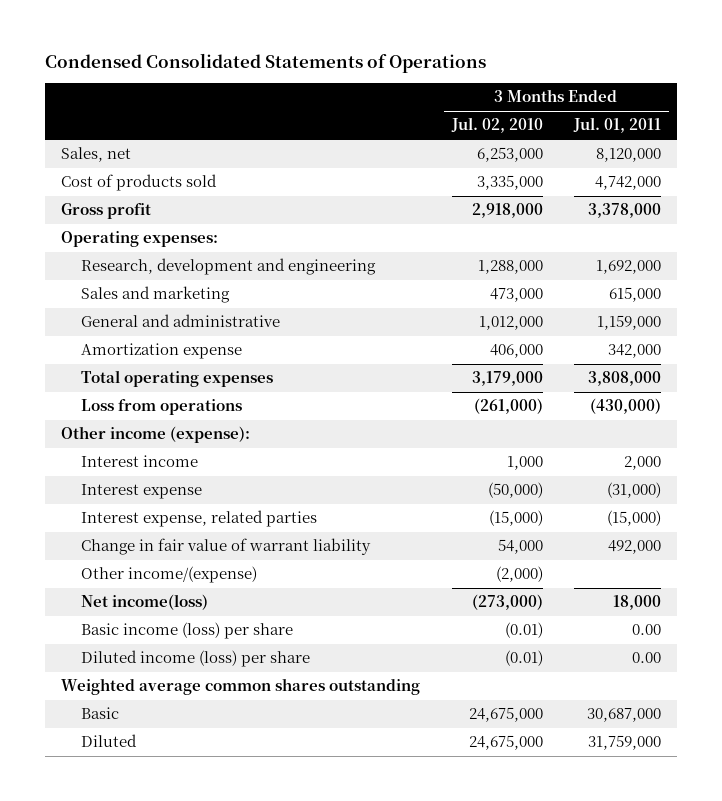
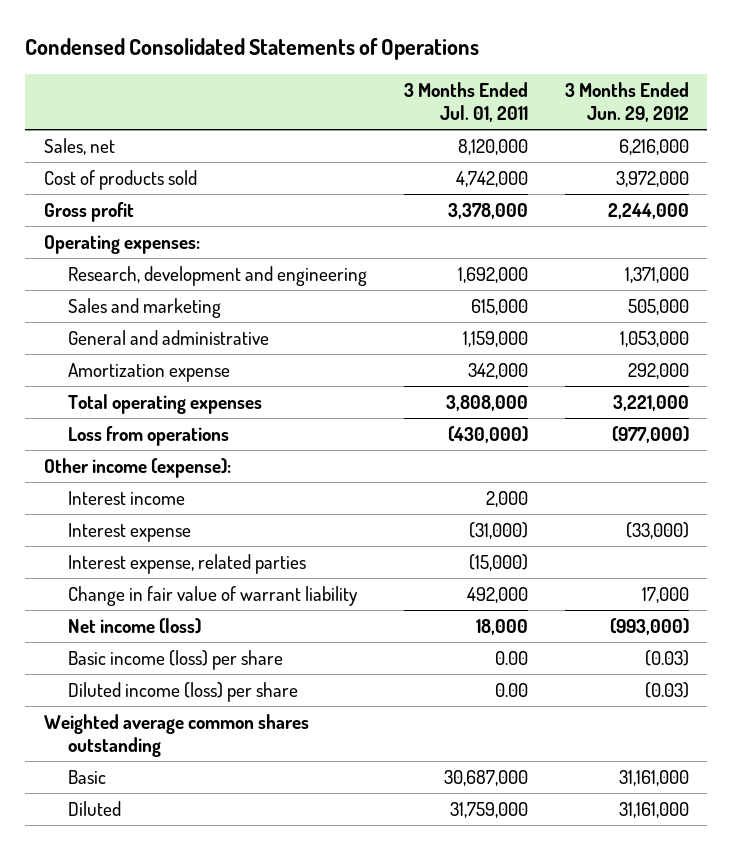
[450,117,543,134] Jul. 02, 2010 -> none
none -> [565,81,690,123] 3 Months Ended Jun. 29, 2012
[80,566,257,584] Other income/(expense) -> none
[80,594,208,611] Net income(loss) -> [68,617,202,634] Net income (loss)

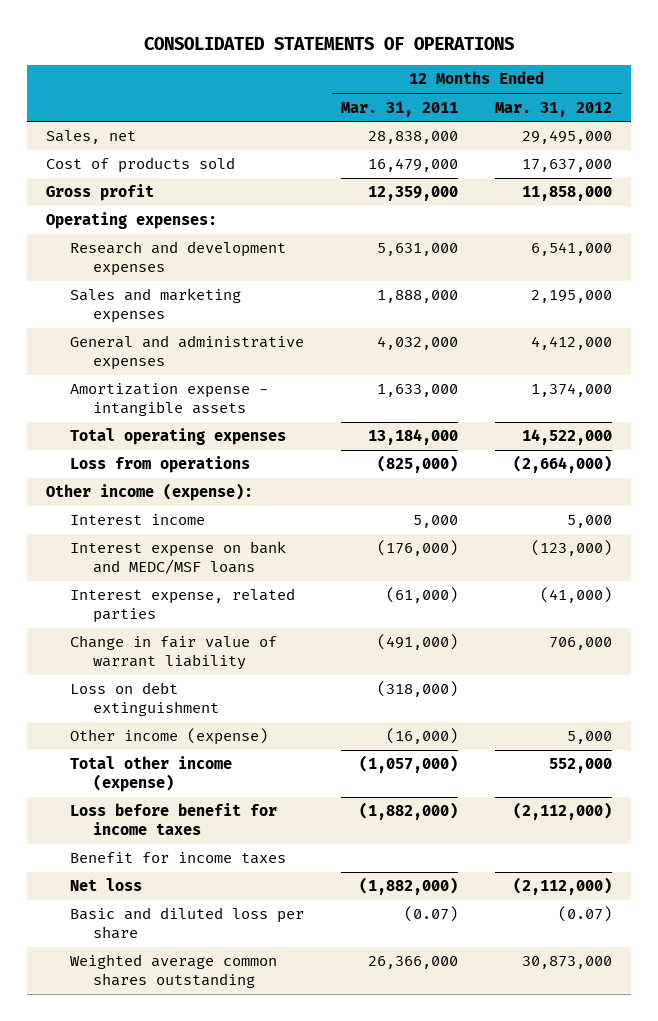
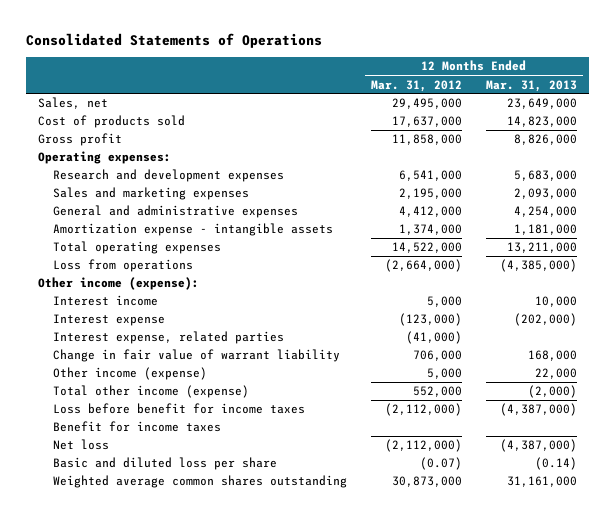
[144,37,515,51] CONSOLIDATED STATEMENTS OF OPERATIONS -> [25,32,322,48] Consolidated Statements of Operations
[340,101,458,117] Mar. 31, 2011 -> none
none -> [485,79,577,92] Mar. 31, 2013
[69,541,286,575] Interest expense on bank and MEDC/MSF loans -> [52,314,165,327] Interest expense
[69,682,220,717] Loss on debt extinguishment -> none

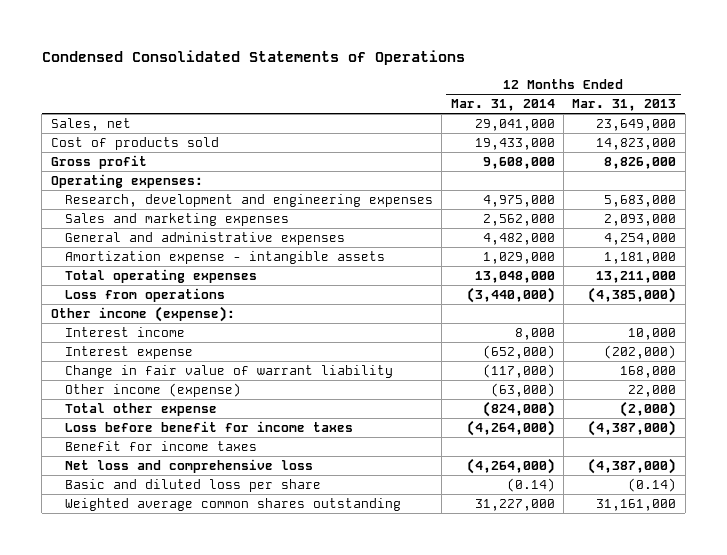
[25,32,322,48] Consolidated Statements of Operations -> [41,50,465,66] Condensed Consolidated Statements of Operations
[370,79,462,92] Mar. 31, 2012 -> none
none -> [450,99,555,112] Mar. 31, 2014
[52,169,284,183] Research and development expenses -> [64,194,433,208] Research, development and engineering expenses
[52,331,284,345] Interest expense, related parties -> none
[52,385,249,399] Total other income (expense) -> [64,403,217,417] Total other expense
[52,439,109,451] Net loss -> [64,459,313,474] Net loss and comprehensive loss

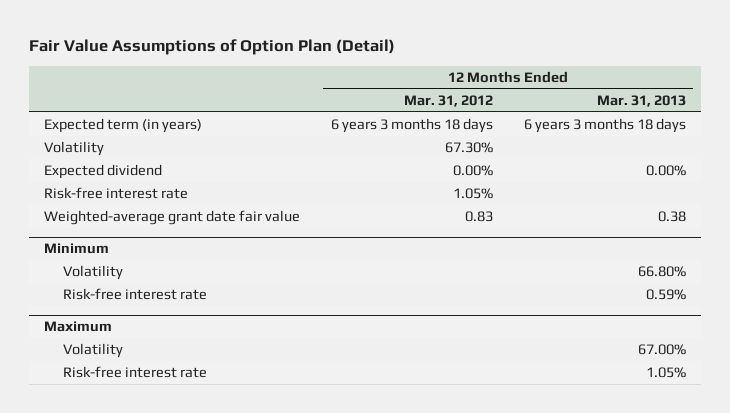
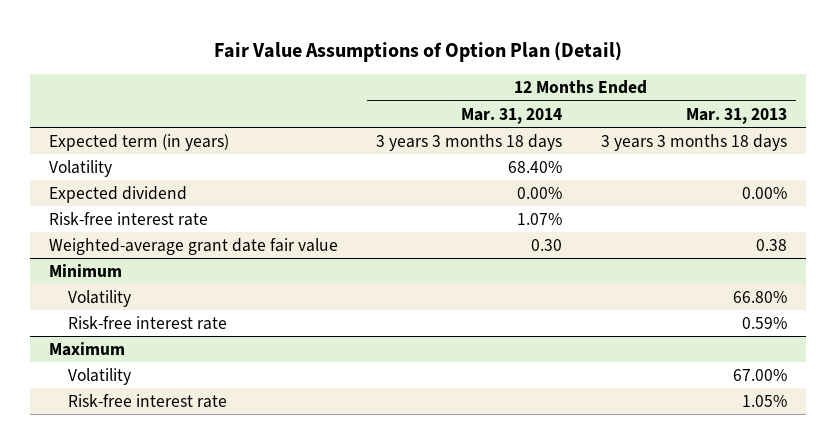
[403,95,493,108] Mar. 31, 2012 -> none
none -> [461,107,563,124] Mar. 31, 2014
[523,118,686,134] 6 years 3 months 18 days -> [600,133,787,151] 3 years 3 months 18 days

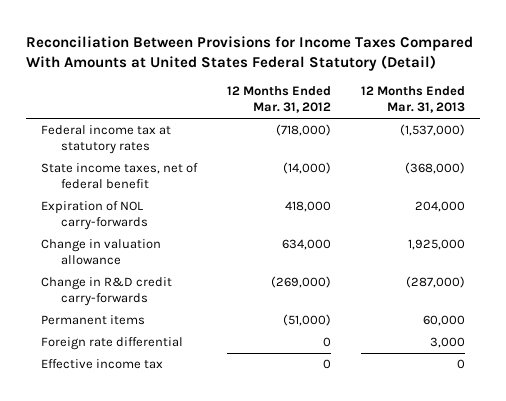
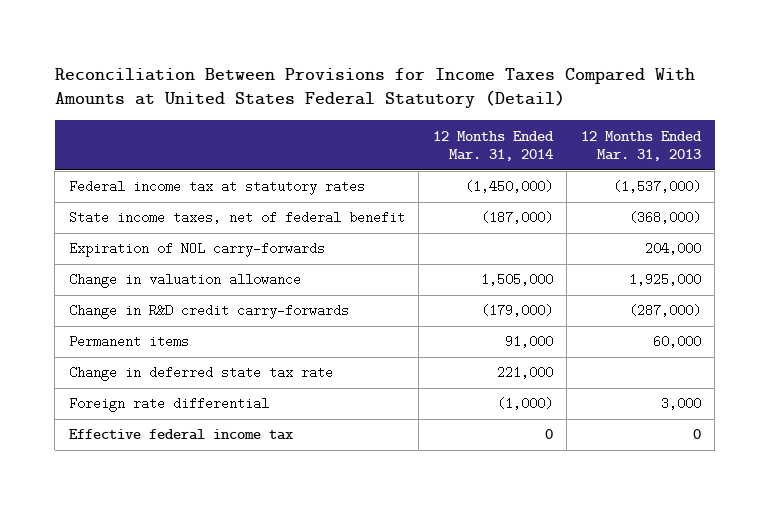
[227,86,332,114] 12 Months Ended Mar. 31, 2012 -> none
none -> [432,130,554,162] 12 Months Ended Mar. 31, 2014
none -> [68,366,333,382] Change in deferred state tax rate
[41,359,164,370] Effective income tax -> [68,429,293,441] Effective federal income tax

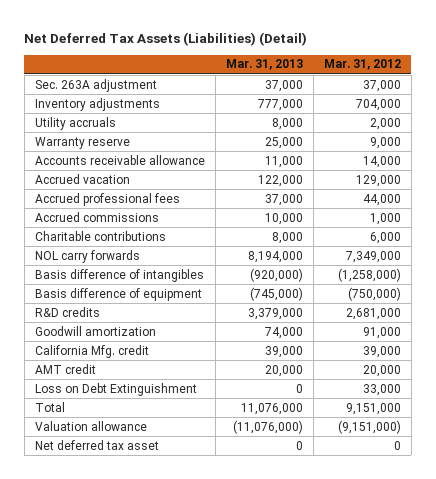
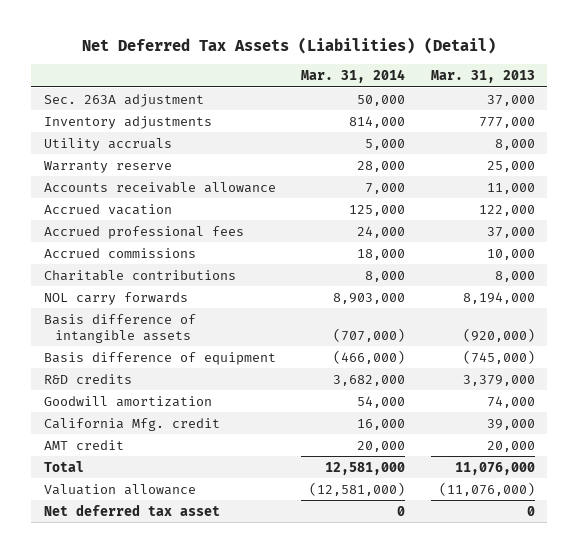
[323,59,401,71] Mar. 31, 2012 -> none
none -> [301,69,406,84] Mar. 31, 2014
[34,268,204,282] Basis difference of intangibles -> [43,313,196,344] Basis difference of intangible assets
[34,382,197,396] Loss on Debt Extinguishment -> none

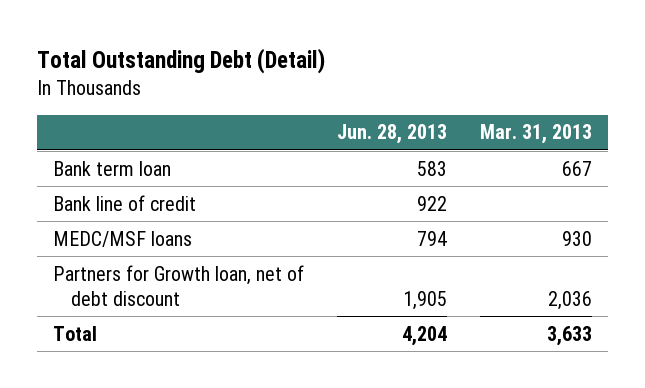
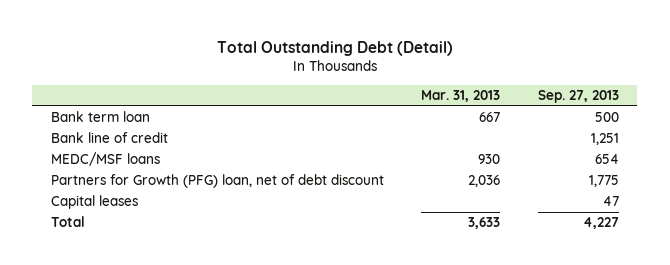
[336,124,447,145] Jun. 28, 2013 -> none
none -> [537,90,619,104] Sep. 27, 2013
[53,264,305,306] Partners for Growth loan, net of debt discount -> [51,174,385,189] Partners for Growth (PFG) loan, net of debt discount
none -> [51,195,139,210] Capital leases

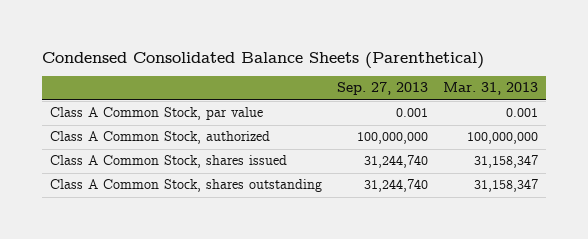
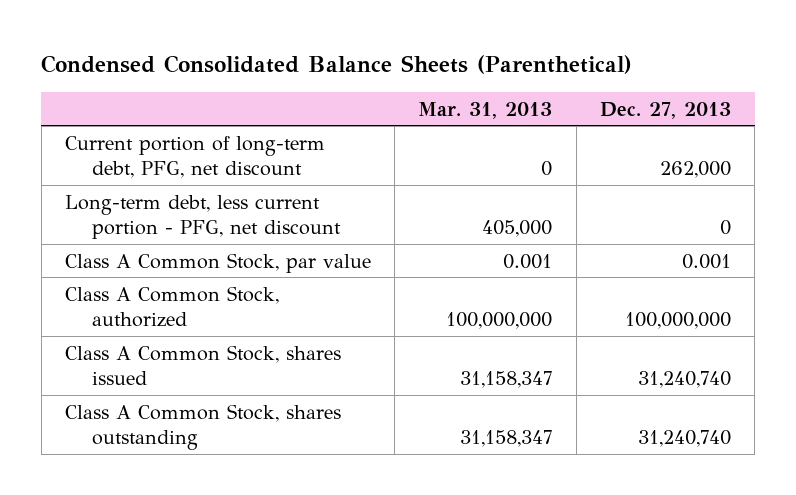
[337,82,429,96] Sep. 27, 2013 -> none
none -> [599,101,731,119] Dec. 27, 2013
none -> [64,135,325,179] Current portion of long-term debt, PFG, net discount
none -> [64,194,342,240] Long-term debt, less current portion - PFG, net discount

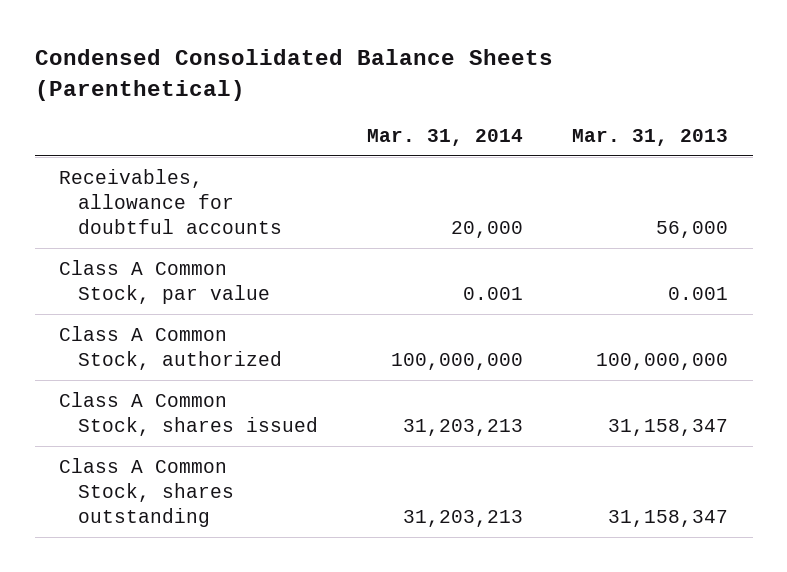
[599,101,731,119] Dec. 27, 2013 -> none
none -> [366,128,523,146] Mar. 31, 2014
[64,135,325,179] Current portion of long-term debt, PFG, net discount -> none
[64,194,342,240] Long-term debt, less current portion - PFG, net discount -> none
none -> [59,168,282,235] Receivables, allowance for doubtful accounts

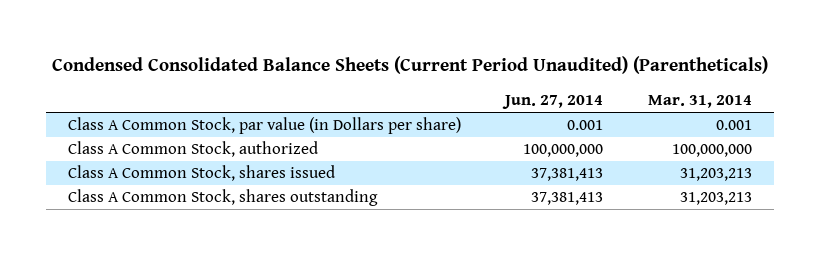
[34,49,553,101] Condensed Consolidated Balance Sheets (Parenthetical) -> [51,56,768,75] Condensed Consolidated Balance Sheets (Current Period Unaudited) (Parentheticals)
[571,128,728,146] Mar. 31, 2013 -> none
none -> [502,94,604,109] Jun. 27, 2014
[59,168,282,235] Receivables, allowance for doubtful accounts -> none
[59,259,270,304] Class A Common Stock, par value -> [68,117,462,135] Class A Common Stock, par value (in Dollars per share)

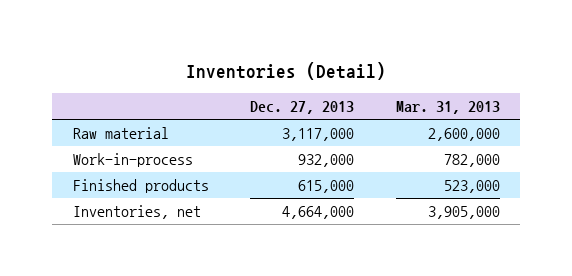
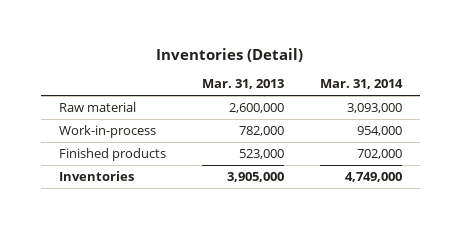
[250,101,355,115] Dec. 27, 2013 -> none
none -> [320,79,404,90] Mar. 31, 2014
[72,205,201,220] Inventories, net -> [58,170,134,181] Inventories

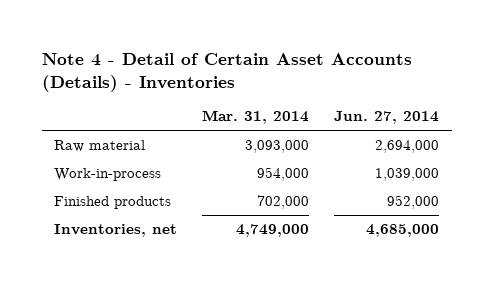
[156,48,304,63] Inventories (Detail) -> [41,52,412,92] Note 4 - Detail of Certain Asset Accounts (Details) - Inventories
[201,79,284,90] Mar. 31, 2013 -> none
none -> [334,111,440,125] Jun. 27, 2014
[58,170,134,181] Inventories -> [54,223,178,237] Inventories, net

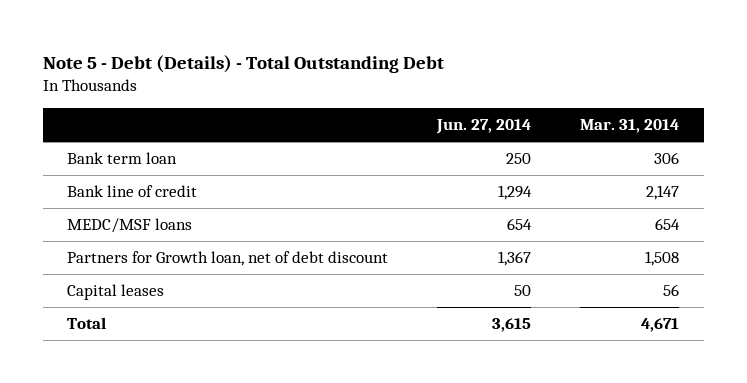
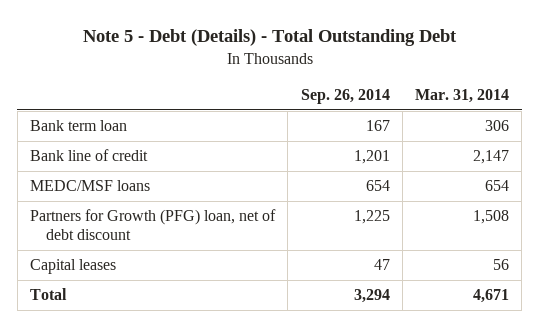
[436,119,532,135] Jun. 27, 2014 -> none
none -> [300,89,390,105] Sep. 26, 2014
[67,251,389,267] Partners for Growth loan, net of debt discount -> [30,209,277,241] Partners for Growth (PFG) loan, net of debt discount

